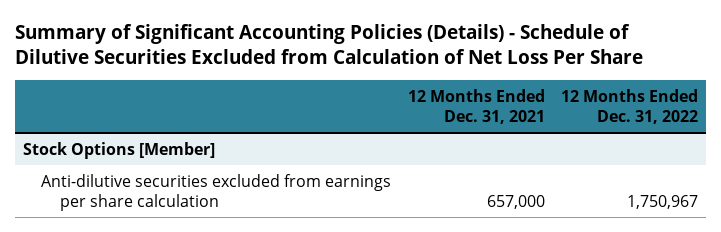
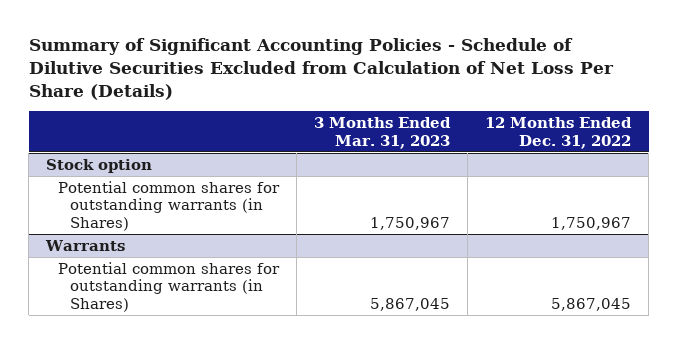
[14,24,643,65] Summary of Significant Accounting Policies (Details) - Schedule of Dilutive Securities Excluded from Calculation of Net Loss Per Share -> [28,38,614,100] Summary of Significant Accounting Policies - Schedule of Dilutive Securities Excluded from Calculation of Net Loss Per Share (Details)
[407,89,545,124] 12 Months Ended Dec. 31, 2021 -> none
none -> [314,117,452,149] 3 Months Ended Mar. 31, 2023
[22,141,215,159] Stock Options [Member] -> [46,158,153,173] Stock option
[41,173,392,211] Anti-dilutive securities excluded from earnings per share calculation -> [58,180,281,231] Potential common shares for outstanding warrants (in Shares)
none -> [45,239,126,251] Warrants
none -> [58,261,281,312] Potential common shares for outstanding warrants (in Shares)

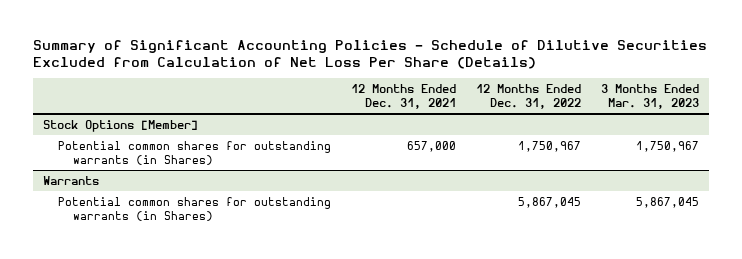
none -> [350,83,456,109] 12 Months Ended Dec. 31, 2021
[46,158,153,173] Stock option -> [42,119,198,132] Stock Options [Member]

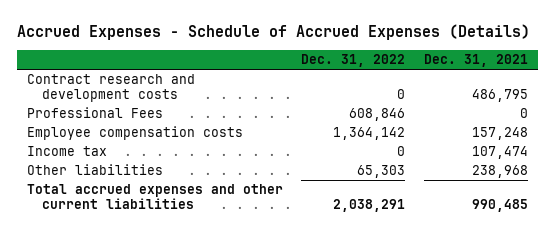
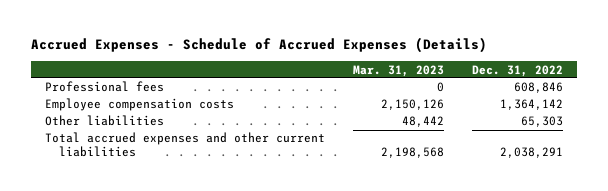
[424,54,529,68] Dec. 31, 2021 -> none
none -> [352,64,444,77] Mar. 31, 2023
[26,74,195,103] Contract research and development costs -> none
[26,107,163,119] Professional Fees -> [45,81,165,93] Professional fees
[26,146,107,157] Income tax -> none

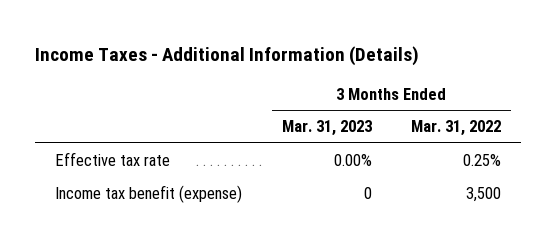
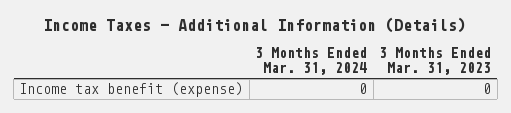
[411,120,502,137] Mar. 31, 2022 -> none
none -> [255,47,368,76] 3 Months Ended Mar. 31, 2024
[55,152,171,167] Effective tax rate -> none

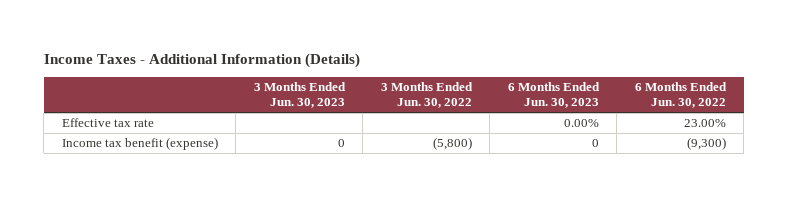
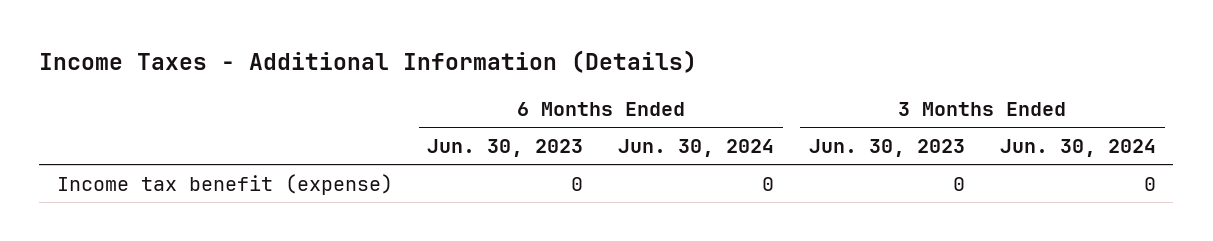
[380,82,473,109] 3 Months Ended Jun. 30, 2022 -> none
[634,82,727,109] 6 Months Ended Jun. 30, 2022 -> none
none -> [618,139,775,158] Jun. 30, 2024
none -> [999,139,1156,158] Jun. 30, 2024
[61,118,154,128] Effective tax rate -> none

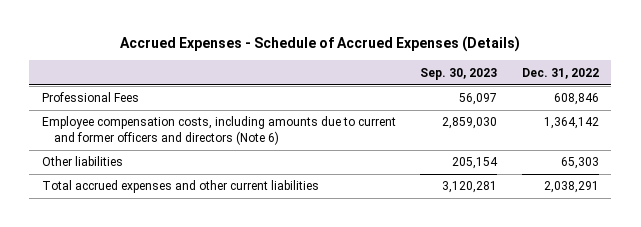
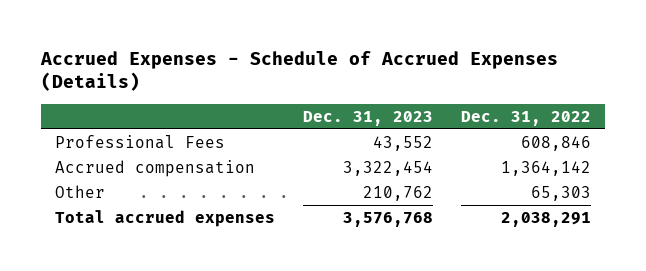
[420,67,498,80] Sep. 30, 2023 -> none
none -> [303,110,434,126] Dec. 31, 2023
[41,116,396,146] Employee compensation costs, including amounts due to current and former officers and directors (Note 6) -> [54,159,255,177] Accrued compensation
[41,156,123,167] Other liabilities -> [54,184,105,198] Other
[41,180,319,194] Total accrued expenses and other current liabilities -> [54,209,275,227] Total accrued expenses

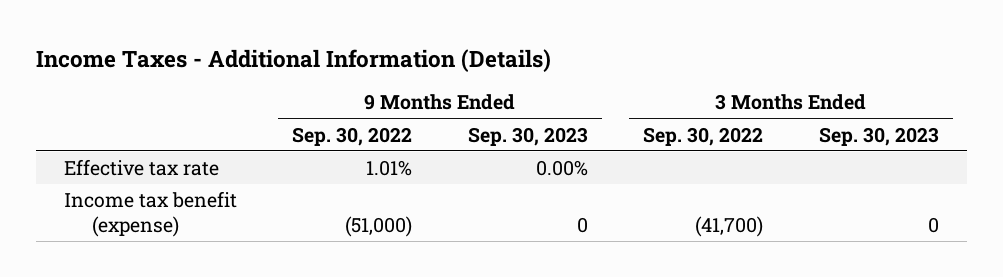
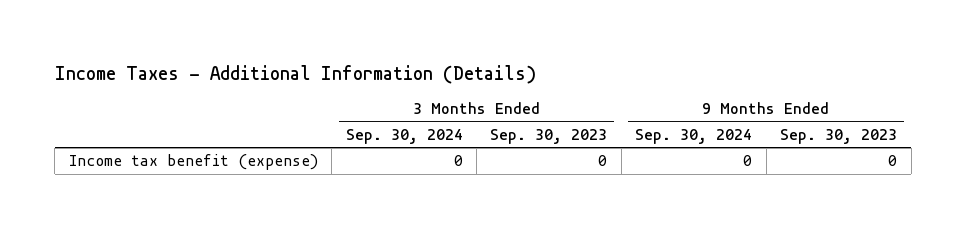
[292,126,413,146] Sep. 30, 2022 -> none
[643,126,764,146] Sep. 30, 2022 -> none
none -> [345,128,463,144] Sep. 30, 2024
none -> [635,128,753,144] Sep. 30, 2024
[63,159,219,177] Effective tax rate -> none

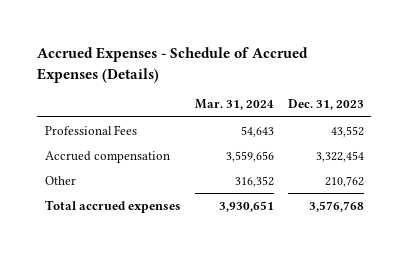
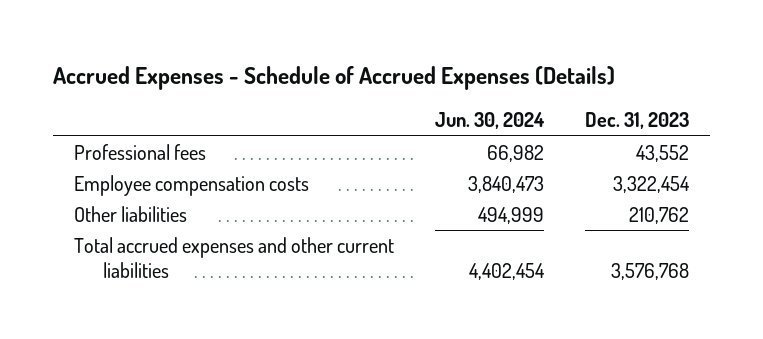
[194,99,274,111] Mar. 31, 2024 -> none
none -> [434,112,545,130] Jun. 30, 2024
[44,124,137,135] Professional Fees -> [73,143,206,160] Professional fees
[44,150,170,163] Accrued compensation -> [73,174,309,196] Employee compensation costs
[44,175,76,185] Other -> [73,205,187,222] Other liabilities
[44,199,181,213] Total accrued expenses -> [73,236,394,279] Total accrued expenses and other current liabilities

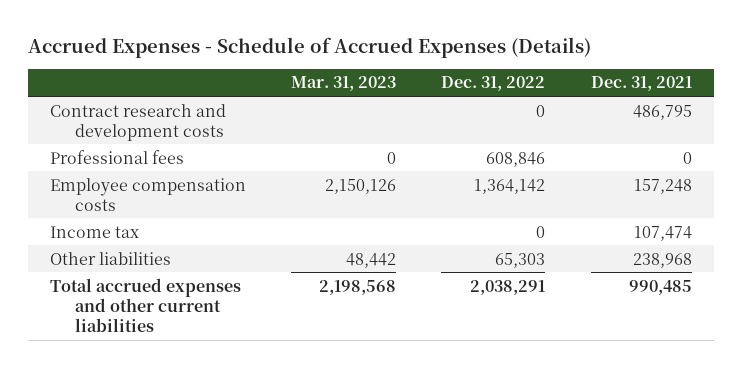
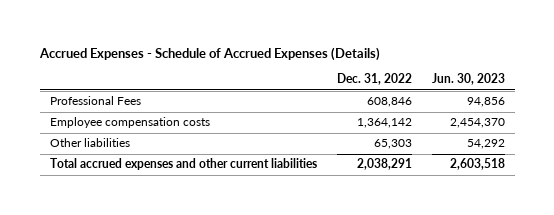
[291,76,397,92] Mar. 31, 2023 -> none
[590,76,692,92] Dec. 31, 2021 -> none
none -> [431,73,505,86] Jun. 30, 2023
[50,103,227,141] Contract research and development costs -> none
[50,149,185,164] Professional fees -> [49,96,141,106] Professional Fees
[50,225,140,238] Income tax -> none

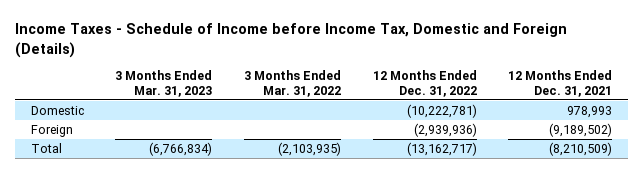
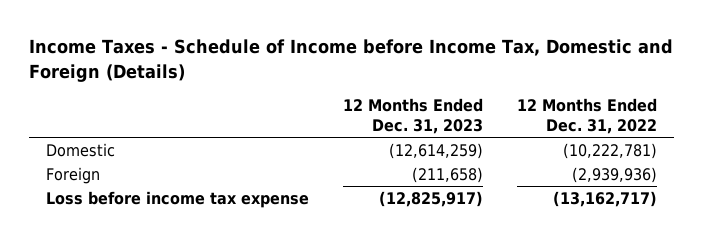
[115,70,213,97] 3 Months Ended Mar. 31, 2023 -> none
[244,70,342,97] 3 Months Ended Mar. 31, 2022 -> none
[508,70,613,97] 12 Months Ended Dec. 31, 2021 -> none
none -> [343,98,484,134] 12 Months Ended Dec. 31, 2023
[30,142,62,153] Total -> [45,190,309,208] Loss before income tax expense

